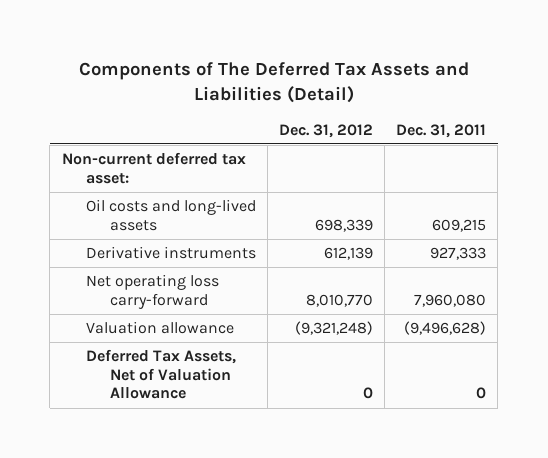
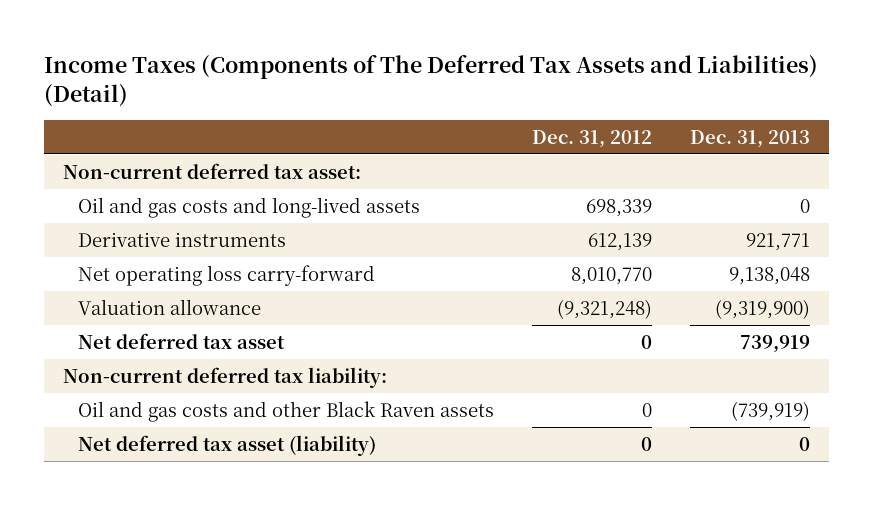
[78,61,469,103] Components of The Deferred Tax Assets and Liabilities (Detail) -> [44,55,819,107] Income Taxes (Components of The Deferred Tax Assets and Liabilities) (Detail)
[396,123,487,138] Dec. 31, 2011 -> none
none -> [690,129,811,148] Dec. 31, 2013
[85,199,256,231] Oil costs and long-lived assets -> [78,196,421,218] Oil and gas costs and long-lived assets
[85,349,236,400] Deferred Tax Assets, Net of Valuation Allowance -> [78,332,286,349] Net deferred tax asset
none -> [63,366,388,388] Non-current deferred tax liability:
none -> [78,400,495,422] Oil and gas costs and other Black Raven assets
none -> [78,434,377,456] Net deferred tax asset (liability)

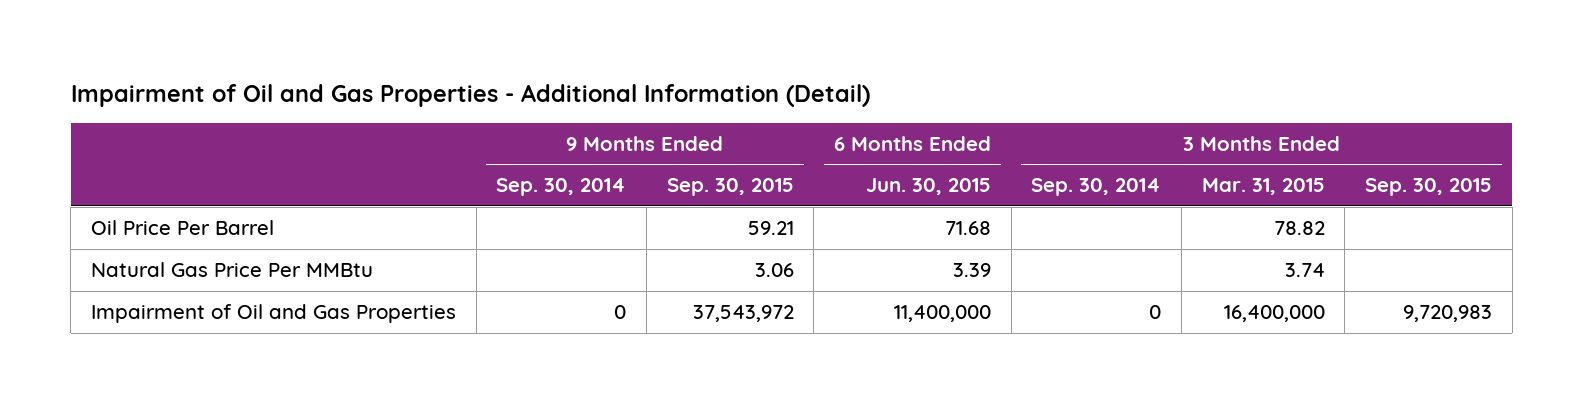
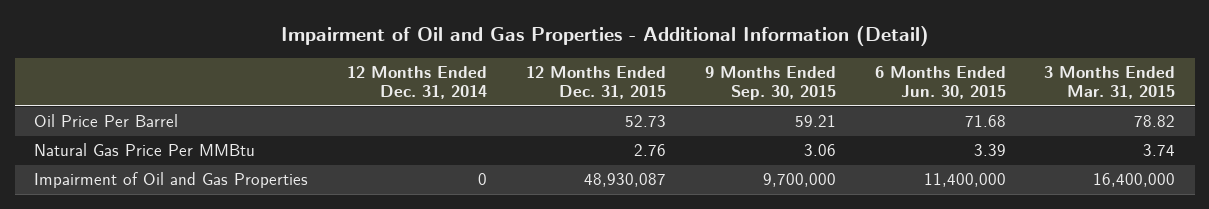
[496,178,627,197] Sep. 30, 2014 -> none
[1031,178,1162,197] Sep. 30, 2014 -> none
[1365,178,1493,197] Sep. 30, 2015 -> none
none -> [346,65,487,100] 12 Months Ended Dec. 31, 2014
none -> [525,65,666,100] 12 Months Ended Dec. 31, 2015
[692,305,794,323] 37,543,972 -> [762,173,836,188] 9,700,000

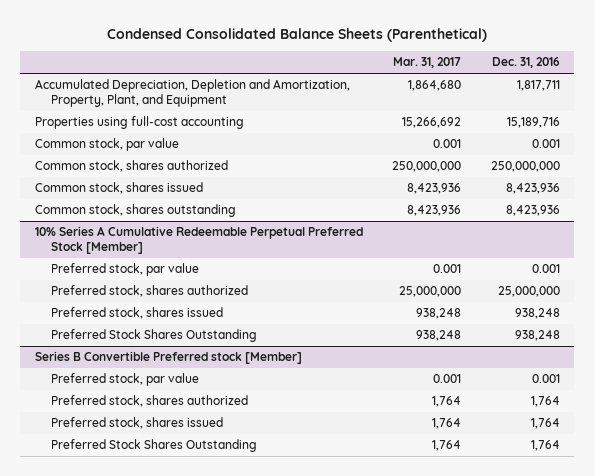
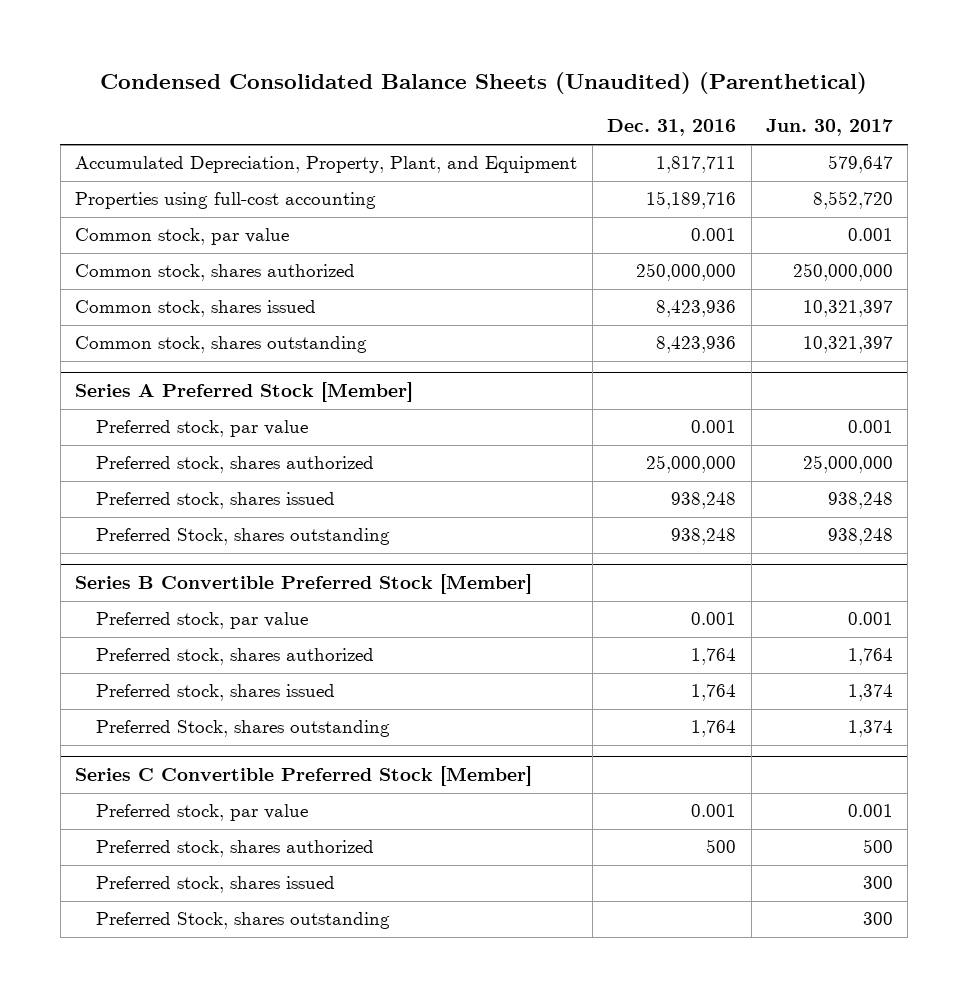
[107,27,488,42] Condensed Consolidated Balance Sheets (Parenthetical) -> [100,72,868,95] Condensed Consolidated Balance Sheets (Unaudited) (Parenthetical)
[393,57,462,69] Mar. 31, 2017 -> none
none -> [766,119,894,137] Jun. 30, 2017
[35,79,351,108] Accumulated Depreciation, Depletion and Amortization, Property, Plant, and Equipment -> [75,156,578,174] Accumulated Depreciation, Property, Plant, and Equipment
[35,226,364,255] 10% Series A Cumulative Redeemable Perpetual Preferred Stock [Member] -> [75,382,414,403] Series A Preferred Stock [Member]
[51,329,258,343] Preferred Stock Shares Outstanding -> [96,528,391,546] Preferred Stock, shares outstanding
[35,351,303,365] Series B Convertible Preferred stock [Member] -> [75,574,533,595] Series B Convertible Preferred Stock [Member]
[51,439,258,453] Preferred Stock Shares Outstanding -> [96,720,391,738] Preferred Stock, shares outstanding
none -> [75,766,533,787] Series C Convertible Preferred Stock [Member]
none -> [96,804,309,822] Preferred stock, par value
none -> [96,840,375,858] Preferred stock, shares authorized
none -> [96,876,336,894] Preferred stock, shares issued
none -> [96,912,391,930] Preferred Stock, shares outstanding

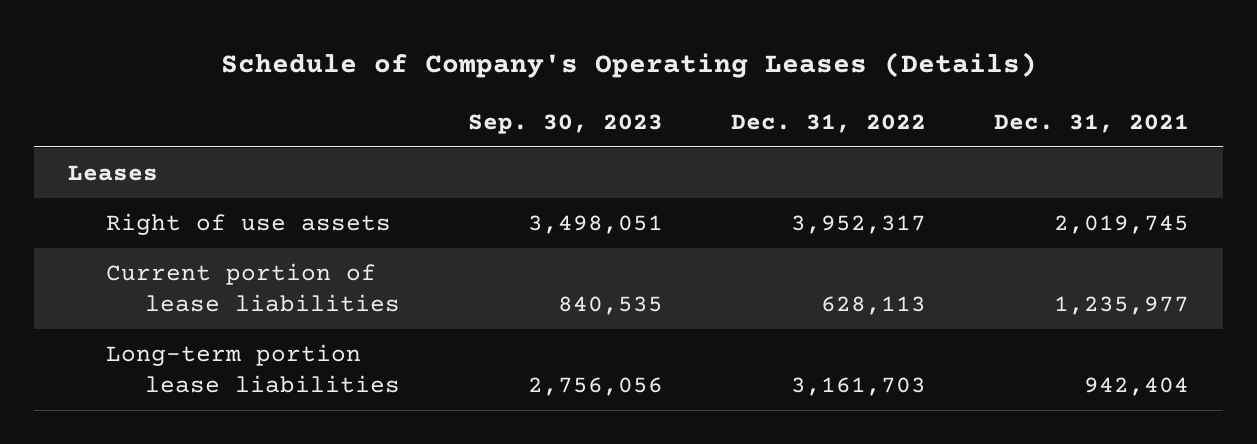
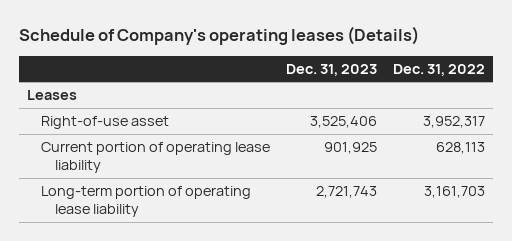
[220,52,1037,79] Schedule of Company's Operating Leases (Details) -> [19,26,420,46] Schedule of Company's operating leases (Details)
[467,113,663,134] Sep. 30, 2023 -> none
[993,113,1189,133] Dec. 31, 2021 -> none
none -> [285,63,377,76] Dec. 31, 2023
[106,213,392,236] Right of use assets -> [41,115,170,129] Right-of-use asset
[106,263,400,313] Current portion of lease liabilities -> [41,141,271,174] Current portion of operating lease liability
[106,344,400,394] Long-term portion lease liabilities -> [41,185,252,218] Long-term portion of operating lease liability

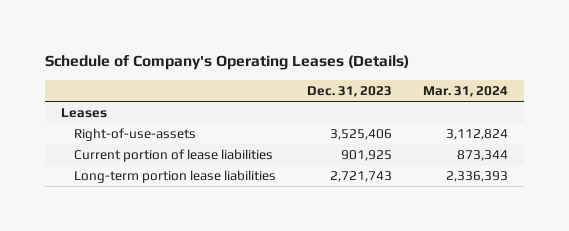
[19,26,420,46] Schedule of Company's operating leases (Details) -> [45,55,410,71] Schedule of Company's Operating Leases (Details)
[392,63,485,76] Dec. 31, 2022 -> none
none -> [423,85,509,97] Mar. 31, 2024
[41,115,170,129] Right-of-use asset -> [74,128,197,142] Right-of-use-assets
[41,141,271,174] Current portion of operating lease liability -> [74,149,274,163] Current portion of lease liabilities
[41,185,252,218] Long-term portion of operating lease liability -> [74,170,277,184] Long-term portion lease liabilities

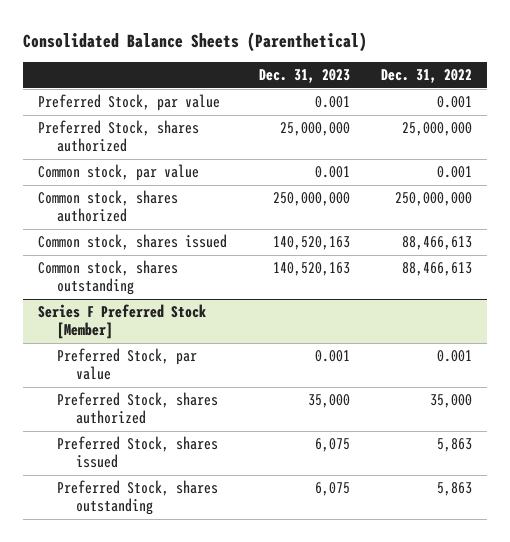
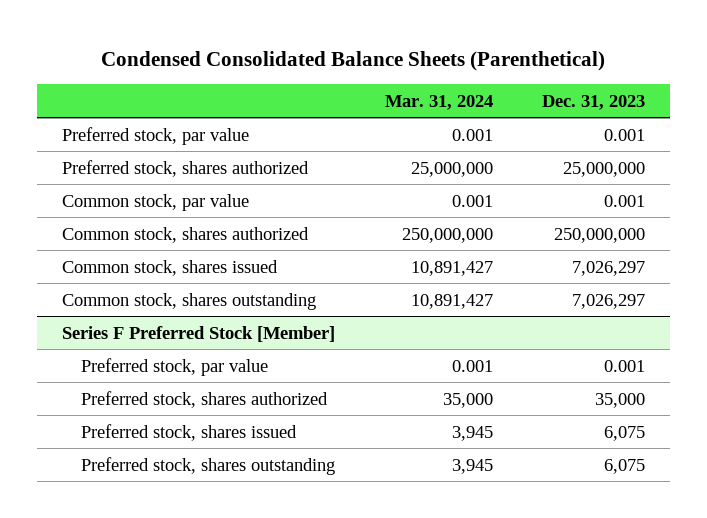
[22,31,367,52] Consolidated Balance Sheets (Parenthetical) -> [101,50,606,71] Condensed Consolidated Balance Sheets (Parenthetical)
[380,69,472,84] Dec. 31, 2022 -> none
none -> [384,94,493,110] Mar. 31, 2024
[38,94,221,112] Preferred Stock, par value -> [61,126,249,145] Preferred stock, par value
[38,120,200,153] Preferred Stock, shares authorized -> [61,159,309,177] Preferred stock, shares authorized
[272,236,350,251] 140,520,163 -> [572,260,646,276] 7,026,297
[272,262,350,277] 140,520,163 -> [572,293,646,309] 7,026,297
[57,348,198,381] Preferred Stock, par value -> [81,357,269,376] Preferred stock, par value
[57,392,219,425] Preferred Stock, shares authorized -> [81,390,329,408] Preferred stock, shares authorized
[57,436,219,469] Preferred Stock, shares issued -> [81,423,298,441] Preferred stock, shares issued
[57,480,219,516] Preferred Stock, shares outstanding -> [81,456,336,475] Preferred stock, shares outstanding

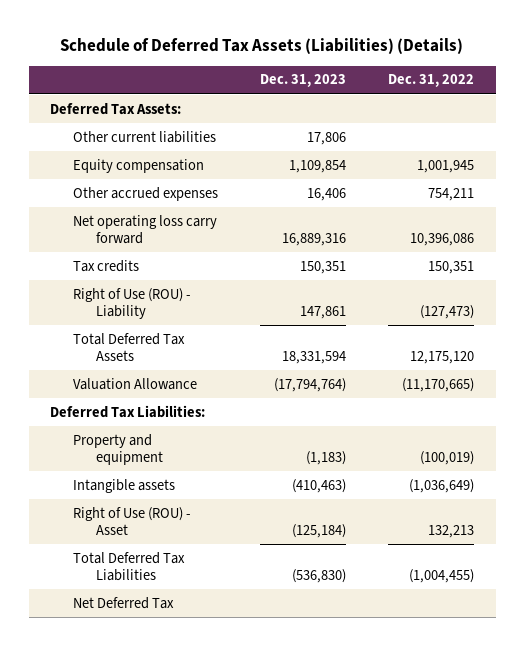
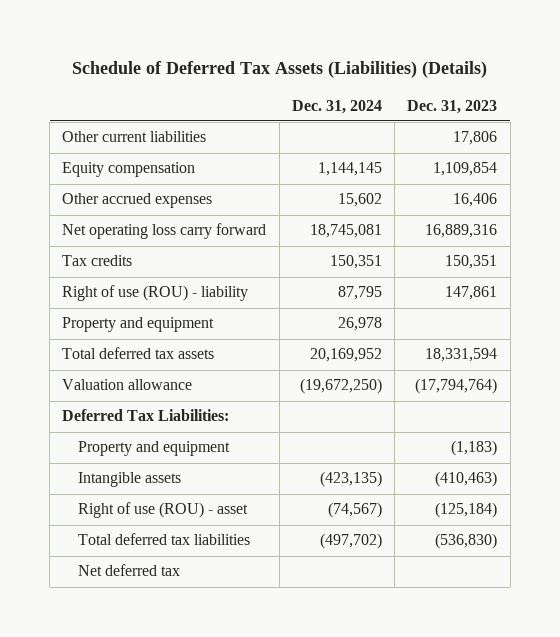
[388,74,475,88] Dec. 31, 2022 -> none
none -> [291,99,382,114] Dec. 31, 2024
[49,102,181,115] Deferred Tax Assets: -> none
[72,287,191,320] Right of Use (ROU) - Liability -> [62,285,249,302] Right of use (ROU) - liability
none -> [62,317,215,333] Property and equipment
[72,332,185,362] Total Deferred Tax Assets -> [62,347,215,360] Total deferred tax assets
[72,377,197,390] Valuation Allowance -> [62,379,193,391] Valuation allowance
[72,506,191,536] Right of Use (ROU) - Asset -> [78,502,249,519] Right of use (ROU) - asset
[72,551,185,582] Total Deferred Tax Liabilities -> [78,533,251,546] Total deferred tax liabilities
[72,596,174,609] Net Deferred Tax -> [78,564,181,577] Net deferred tax

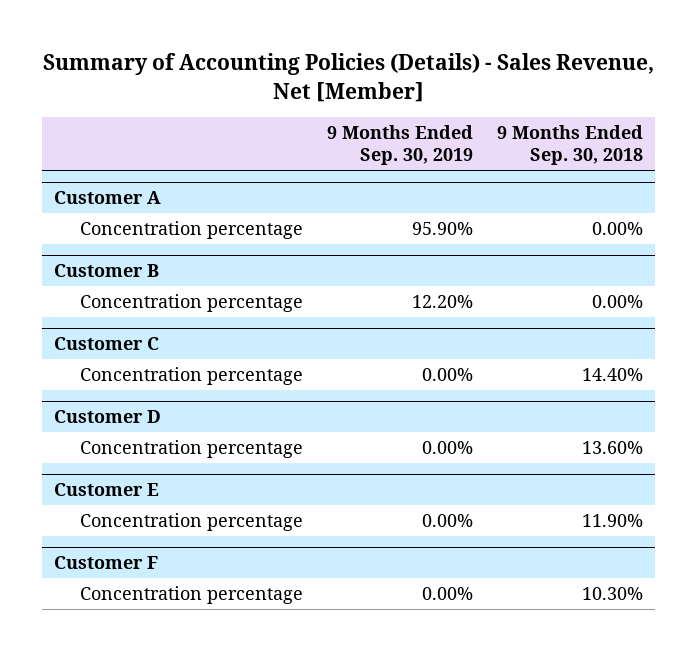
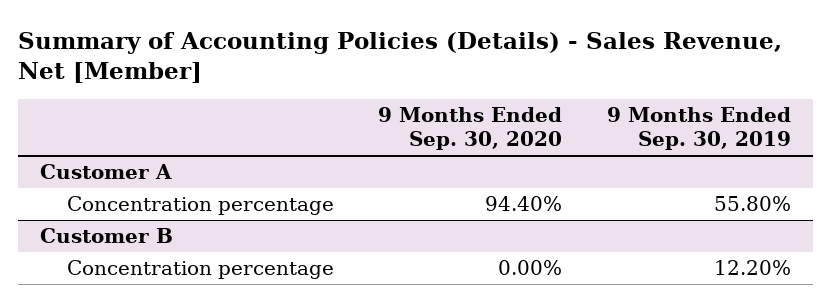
[496,124,643,166] 9 Months Ended Sep. 30, 2018 -> none
none -> [378,107,563,151] 9 Months Ended Sep. 30, 2020
[411,221,473,235] 95.90% -> [713,196,791,212] 55.80%
[54,337,160,351] Customer C -> none
[79,366,303,385] Concentration percentage -> none
[54,410,162,424] Customer D -> none
[79,439,303,458] Concentration percentage -> none
[54,483,160,497] Customer E -> none
[79,512,303,531] Concentration percentage -> none
[54,556,159,570] Customer F -> none
[79,585,303,604] Concentration percentage -> none

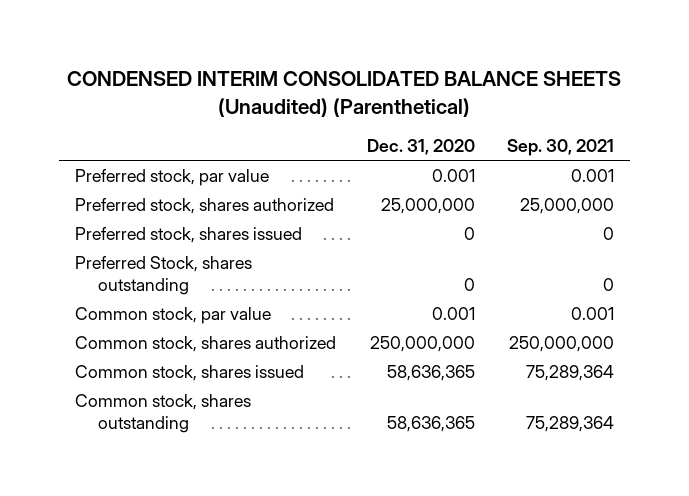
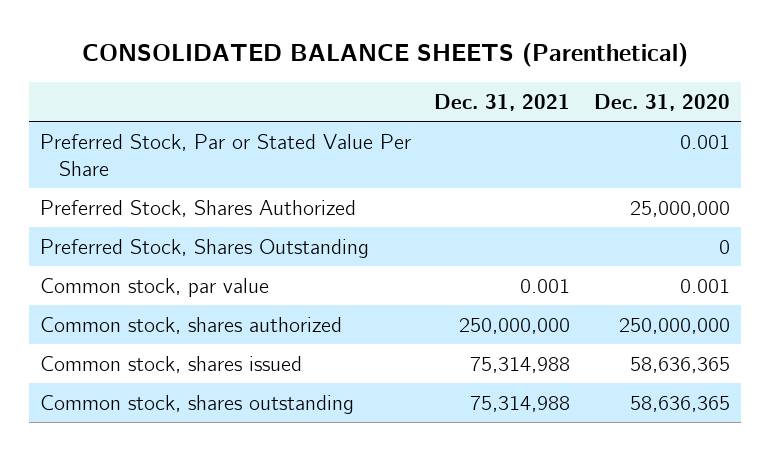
[67,71,622,117] CONDENSED INTERIM CONSOLIDATED BALANCE SHEETS (Unaudited) (Parenthetical) -> [81,43,688,68] CONSOLIDATED BALANCE SHEETS (Parenthetical)
[507,139,615,157] Sep. 30, 2021 -> none
none -> [434,93,571,111] Dec. 31, 2021
[74,226,302,243] Preferred stock, shares issued -> none
[74,168,269,186] Preferred stock, par value -> [40,133,412,176] Preferred Stock, Par or Stated Value Per Share
[74,197,334,214] Preferred stock, shares authorized -> [40,199,357,217] Preferred Stock, Shares Authorized
[74,255,252,296] Preferred Stock, shares outstanding -> [40,238,370,258] Preferred Stock, Shares Outstanding

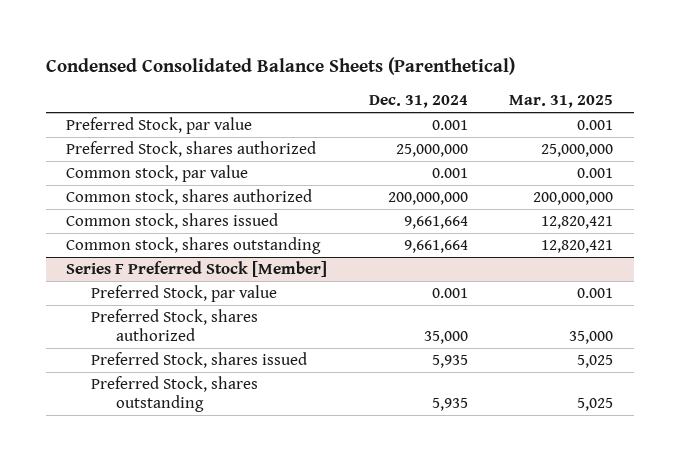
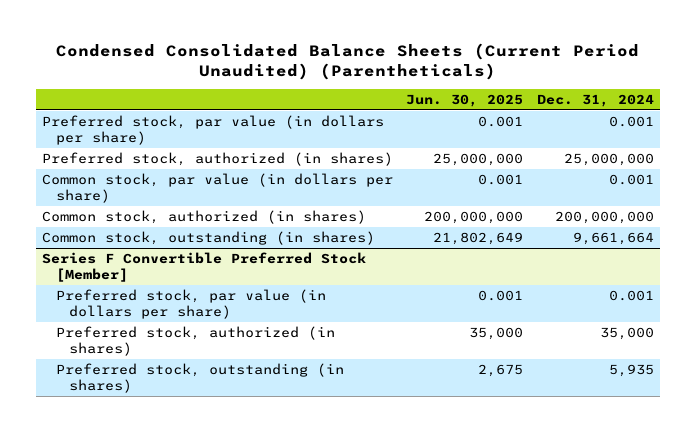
[45,56,515,75] Condensed Consolidated Balance Sheets (Parenthetical) -> [55,42,639,80] Condensed Consolidated Balance Sheets (Current Period Unaudited) (Parentheticals)
[509,95,614,109] Mar. 31, 2025 -> none
none -> [406,93,524,107] Jun. 30, 2025
[66,213,279,230] Common stock, shares issued -> none
[91,352,308,369] Preferred Stock, shares issued -> none
[66,117,253,135] Preferred Stock, par value -> [42,115,385,145] Preferred stock, par value (in dollars per share)
[66,141,317,158] Preferred Stock, shares authorized -> [42,152,394,167] Preferred stock, authorized (in shares)
[66,165,249,183] Common stock, par value -> [42,173,394,203] Common stock, par value (in dollars per share)
[66,189,313,206] Common stock, shares authorized -> [42,210,367,225] Common stock, authorized (in shares)
[66,237,322,255] Common stock, shares outstanding -> [42,231,376,246] Common stock, outstanding (in shares)
[66,261,328,278] Series F Preferred Stock [Member] -> [42,252,367,282] Series F Convertible Preferred Stock [Member]
[91,285,278,303] Preferred Stock, par value -> [55,289,326,319] Preferred stock, par value (in dollars per share)
[91,309,259,342] Preferred Stock, shares authorized -> [55,326,335,356] Preferred stock, authorized (in shares)
[91,376,259,413] Preferred Stock, shares outstanding -> [55,363,344,393] Preferred stock, outstanding (in shares)

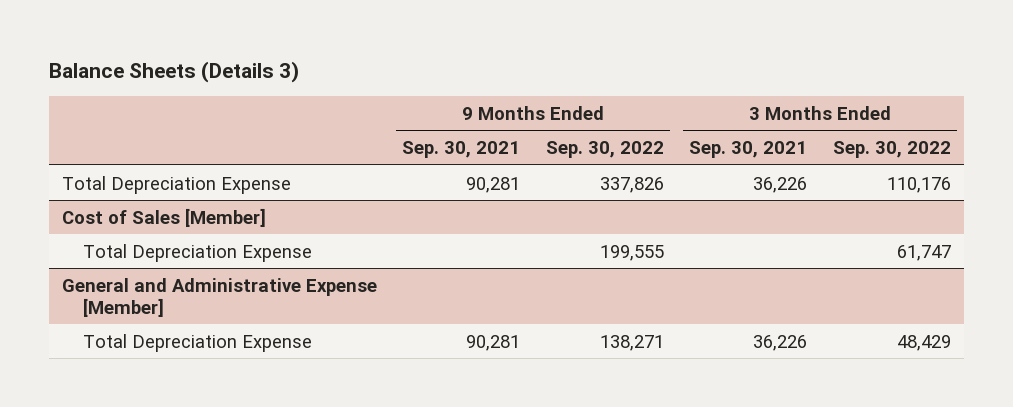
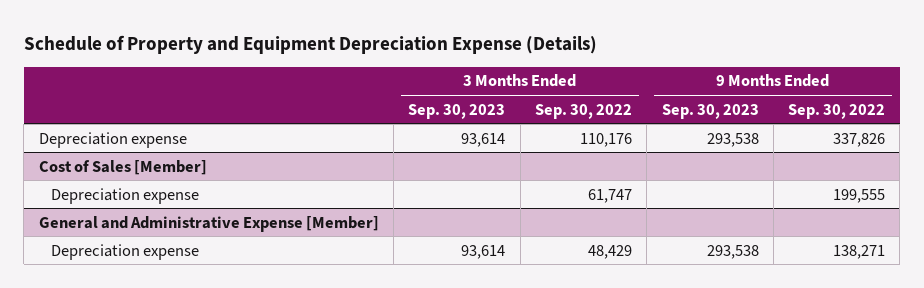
[49,60,300,83] Balance Sheets (Details 3) -> [23,34,597,54] Schedule of Property and Equipment Depreciation Expense (Details)
[402,141,521,159] Sep. 30, 2021 -> none
[689,141,808,159] Sep. 30, 2021 -> none
none -> [408,103,506,119] Sep. 30, 2023
none -> [661,103,759,119] Sep. 30, 2023
[61,175,291,194] Total Depreciation Expense -> [38,131,187,148] Depreciation expense
[83,243,313,262] Total Depreciation Expense -> [50,187,199,204] Depreciation expense
[83,333,313,352] Total Depreciation Expense -> [50,243,199,260] Depreciation expense

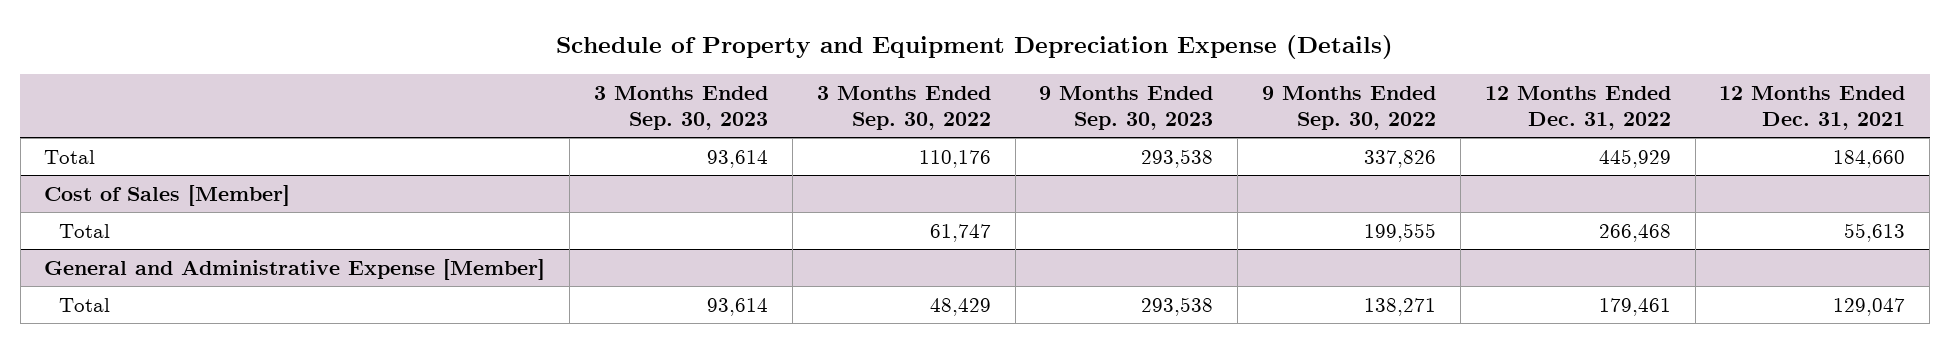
none -> [1484,85,1671,131] 12 Months Ended Dec. 31, 2022
none -> [1719,85,1906,131] 12 Months Ended Dec. 31, 2021
[38,131,187,148] Depreciation expense -> [44,149,96,164] Total
[50,187,199,204] Depreciation expense -> [59,223,111,238] Total
[50,243,199,260] Depreciation expense -> [59,297,111,312] Total

